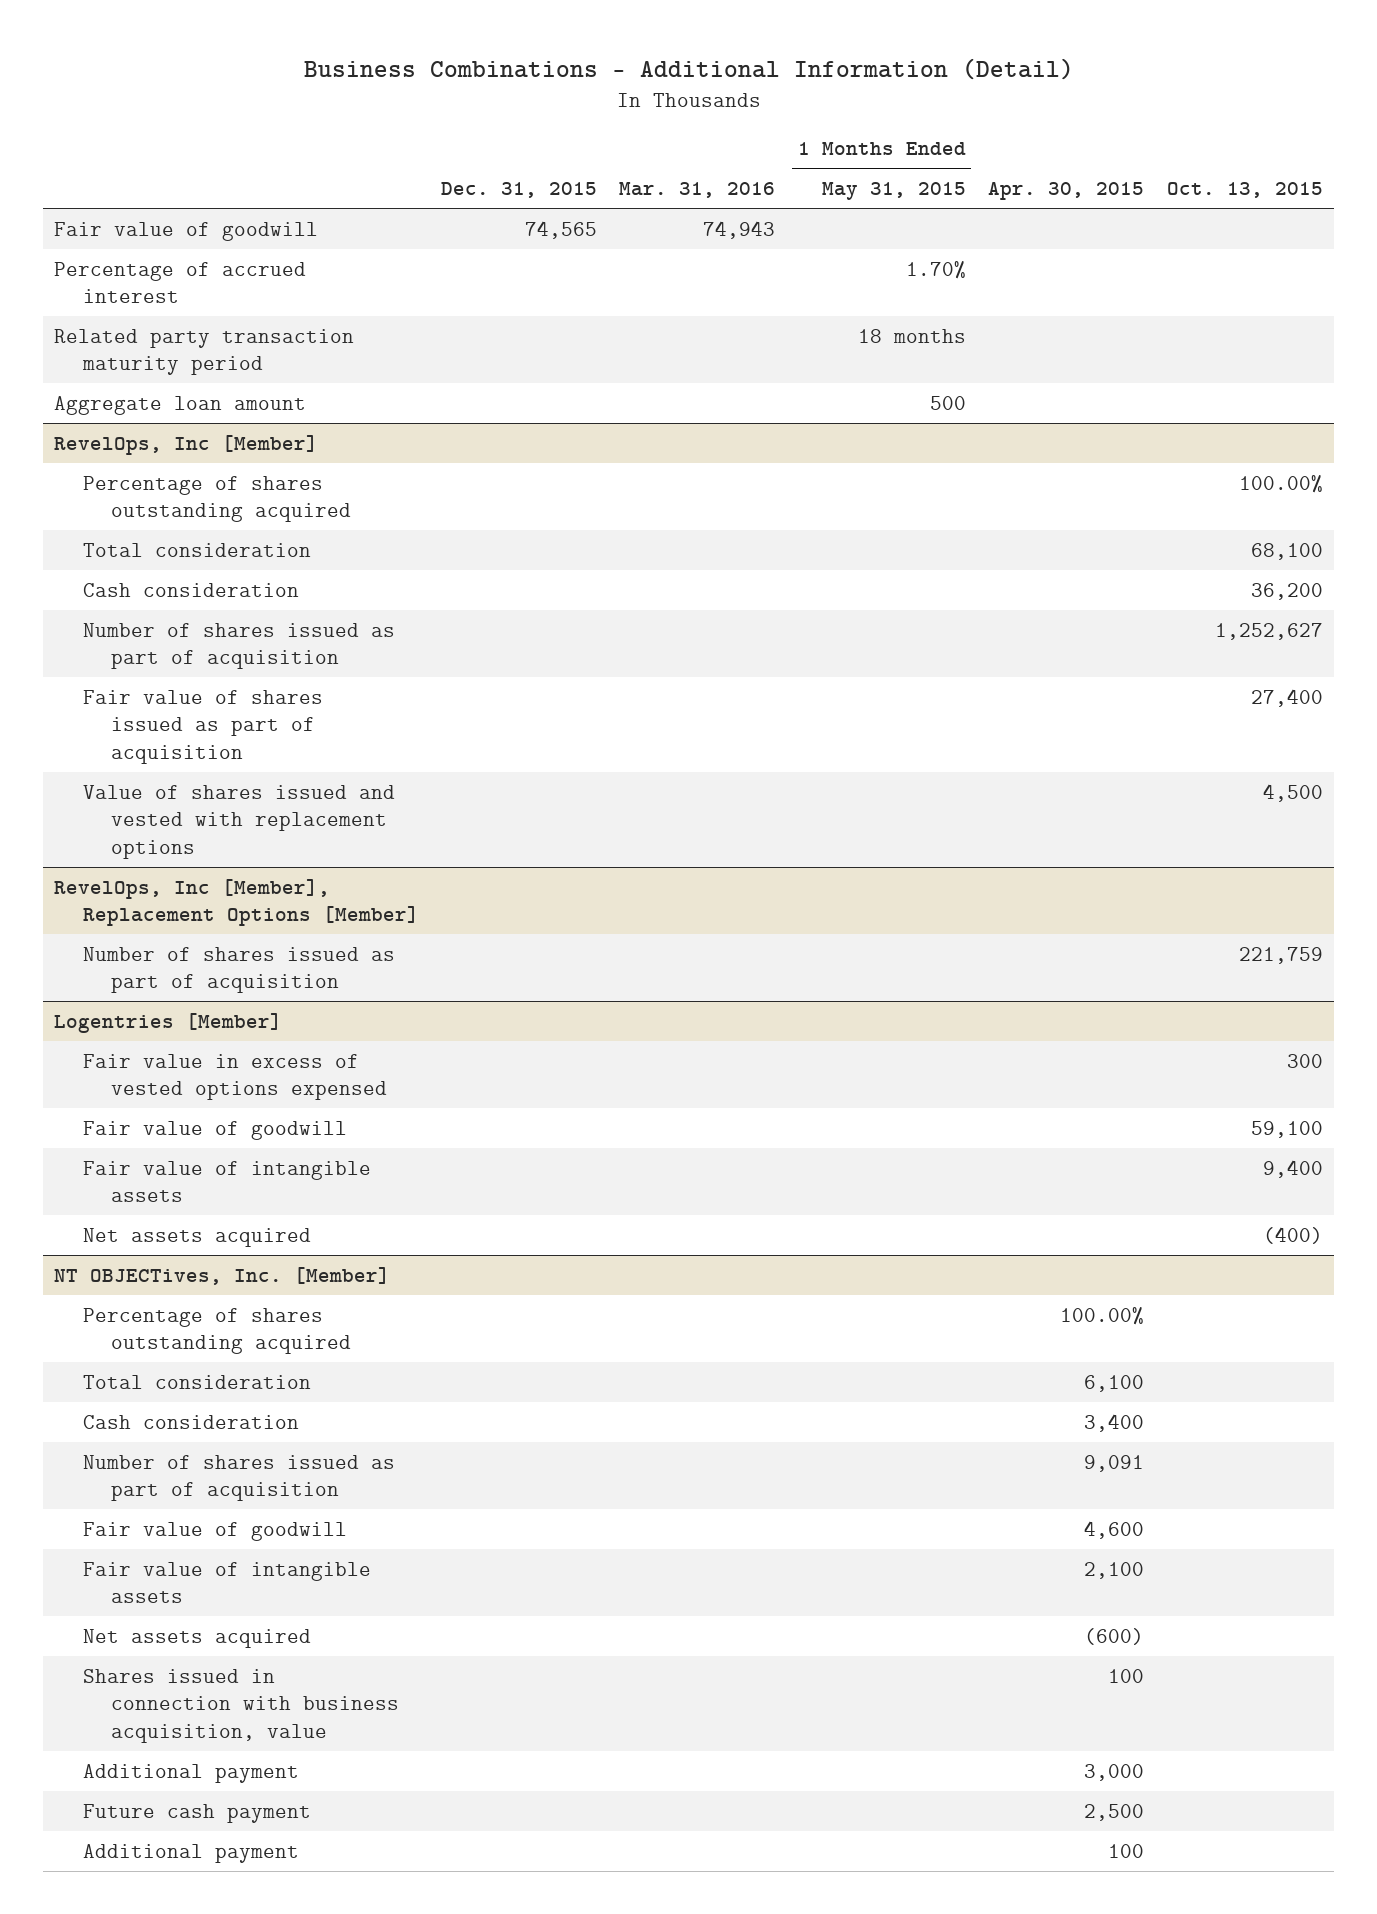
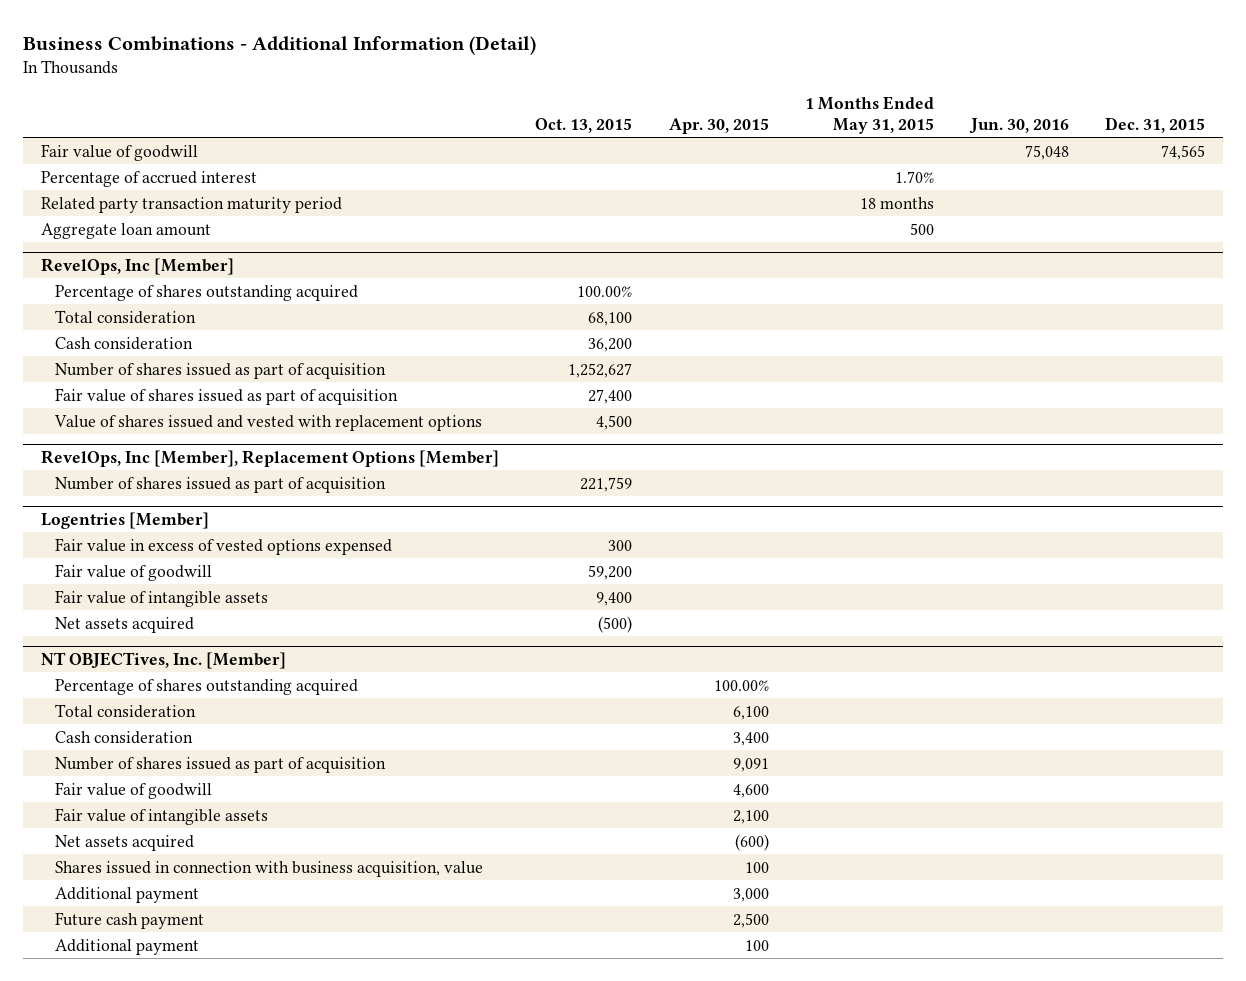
[619,182,776,199] Mar. 31, 2016 -> none
none -> [968,117,1069,134] Jun. 30, 2016
[1250,1120,1323,1138] 59,100 -> [588,564,633,580] 59,200
[1262,1226,1323,1244] (400) -> [598,615,633,633] (500)

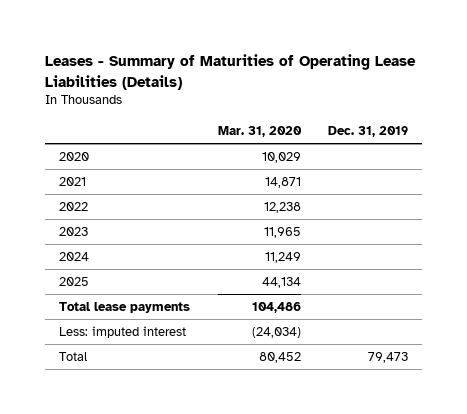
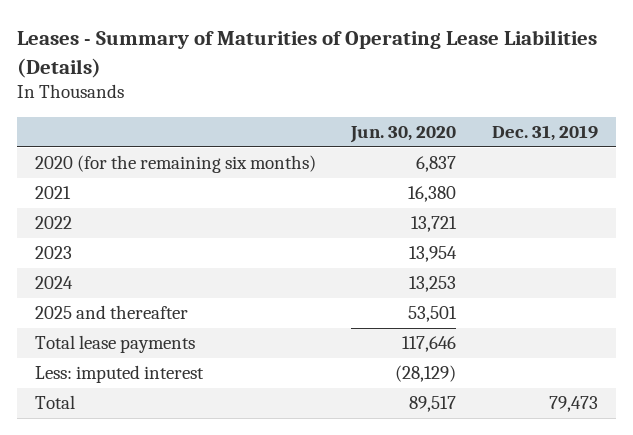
[217,125,302,137] Mar. 31, 2020 -> none
none -> [350,126,457,144] Jun. 30, 2020
[59,152,90,162] 2020 -> [34,155,316,174] 2020 (for the remaining six months)
[59,277,90,287] 2025 -> none
none -> [34,305,188,320] 2025 and thereafter

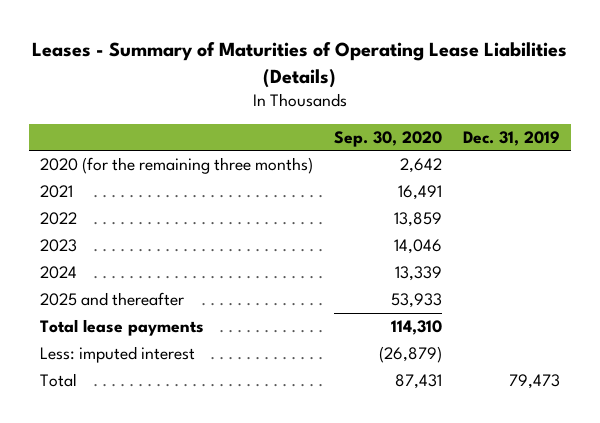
[350,126,457,144] Jun. 30, 2020 -> none
none -> [333,130,442,147] Sep. 30, 2020
[34,155,316,174] 2020 (for the remaining six months) -> [39,157,313,175] 2020 (for the remaining three months)

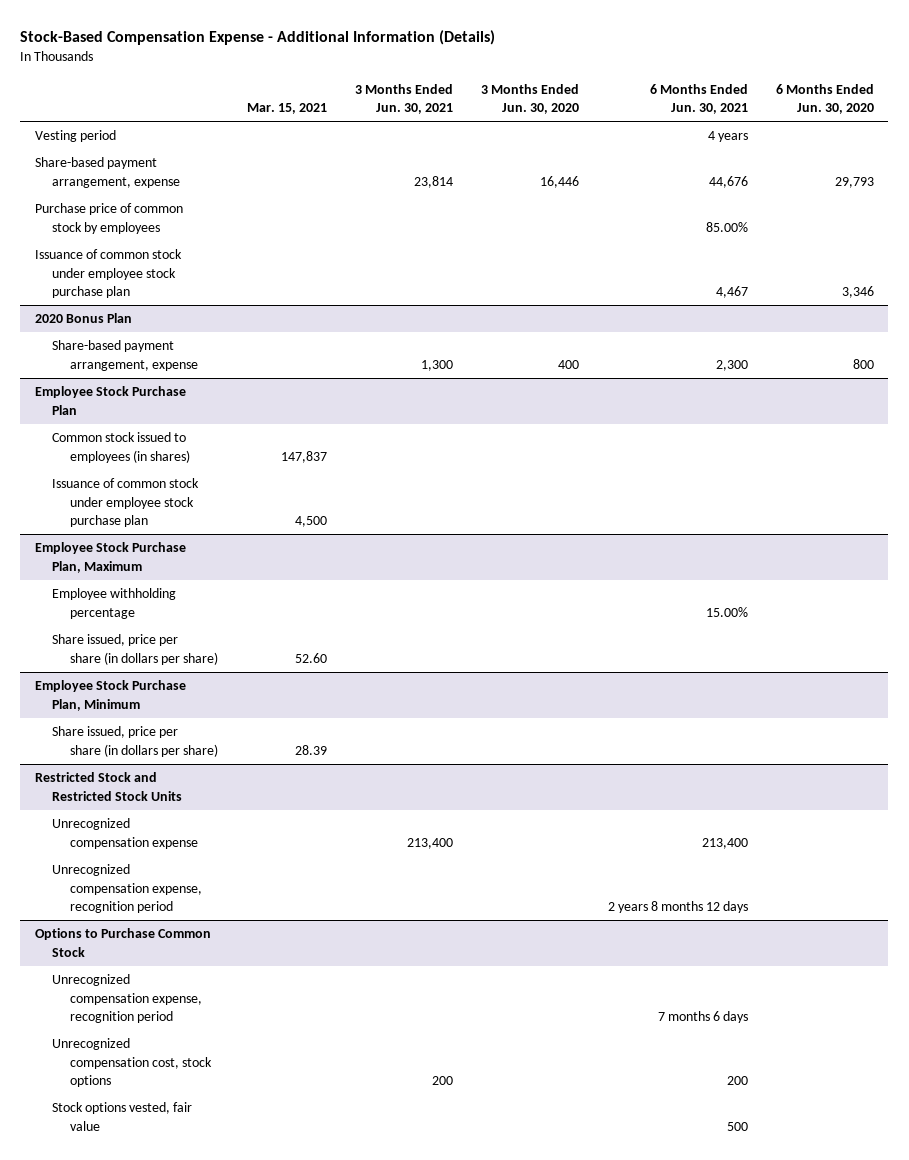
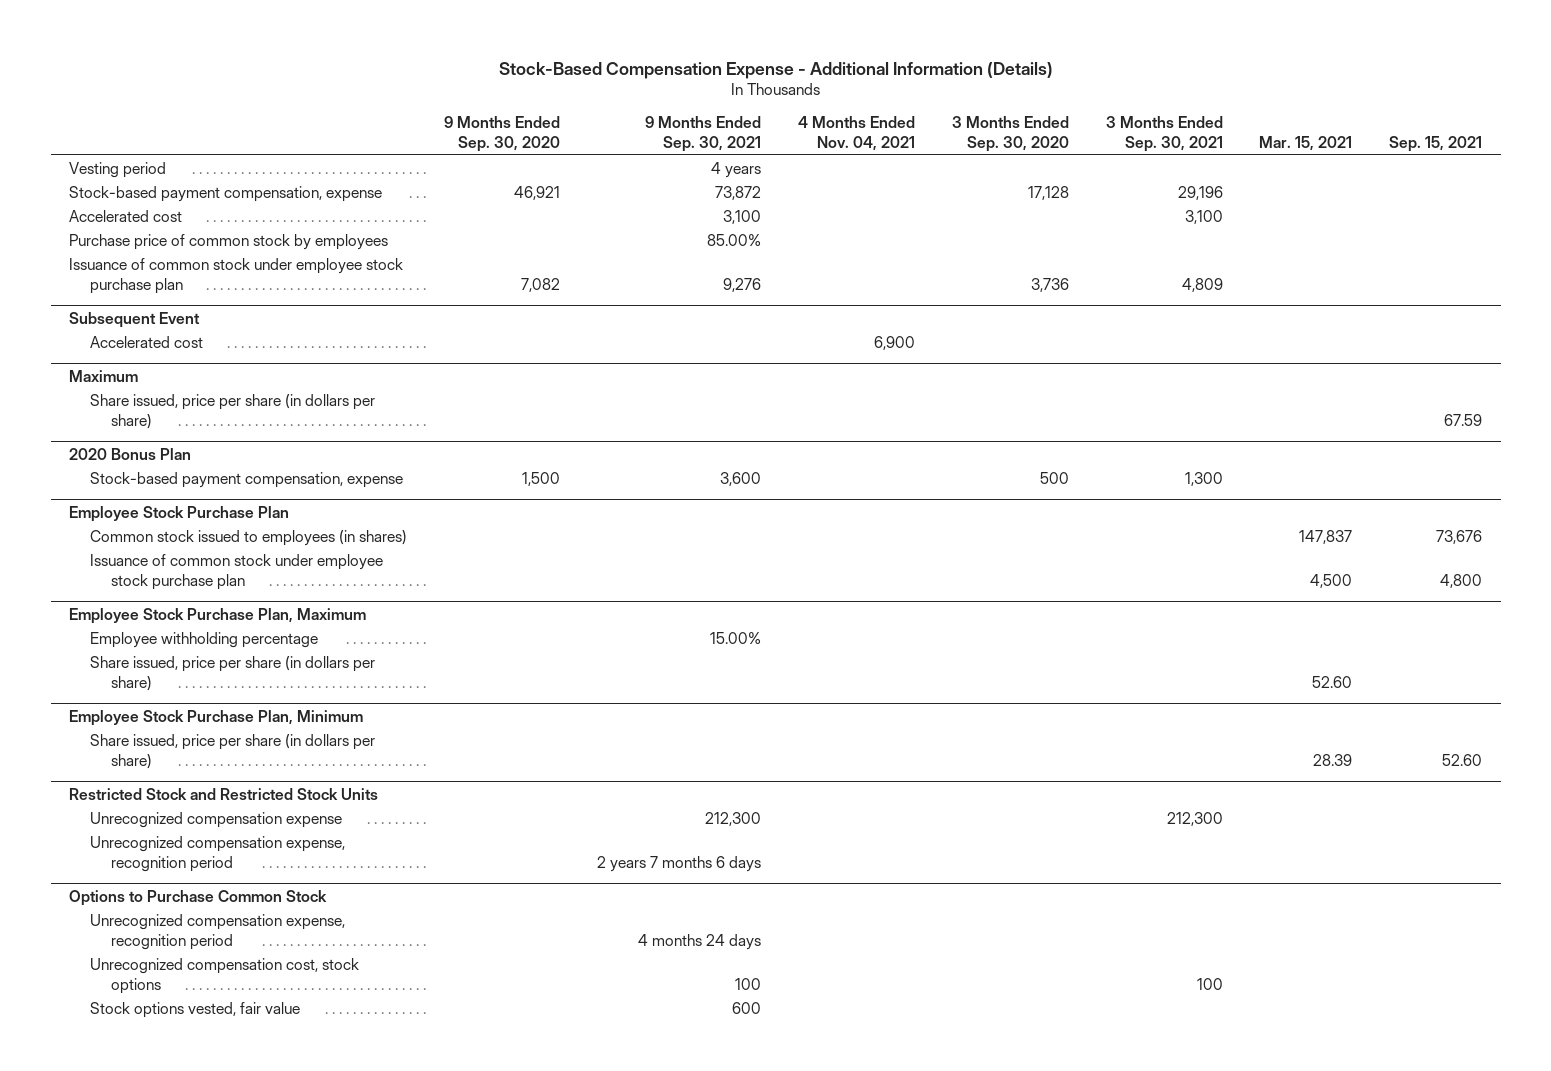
[354,83,453,115] 3 Months Ended Jun. 30, 2021 -> none
[481,83,580,115] 3 Months Ended Jun. 30, 2020 -> none
[649,83,748,115] 6 Months Ended Jun. 30, 2021 -> none
[776,83,875,115] 6 Months Ended Jun. 30, 2020 -> none
none -> [444,116,561,153] 9 Months Ended Sep. 30, 2020
none -> [644,116,761,153] 9 Months Ended Sep. 30, 2021
none -> [797,116,915,152] 4 Months Ended Nov. 04, 2021
none -> [951,116,1069,153] 3 Months Ended Sep. 30, 2020
none -> [1105,116,1223,153] 3 Months Ended Sep. 30, 2021
none -> [1389,136,1483,153] Sep. 15, 2021
[34,157,181,188] Share-based payment arrangement, expense -> [69,185,383,202] Stock-based payment compensation, expense
none -> [69,209,183,222] Accelerated cost
none -> [69,311,201,328] Subsequent Event
none -> [90,335,204,348] Accelerated cost
none -> [69,369,139,382] Maximum
none -> [90,393,376,429] Share issued, price per share (in dollars per share)
[52,340,199,371] Share-based payment arrangement, expense -> [90,471,404,488] Stock-based payment compensation, expense

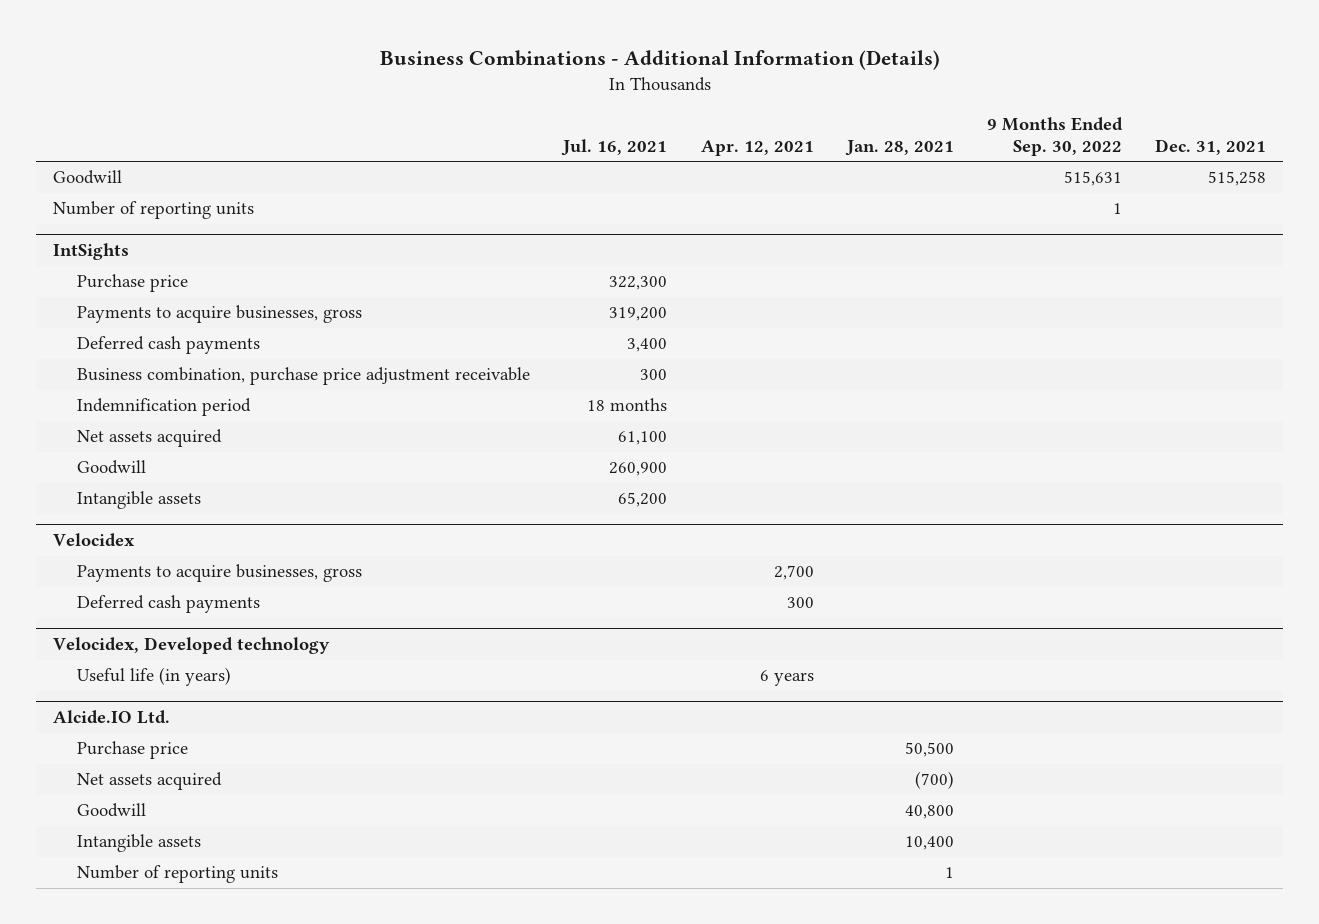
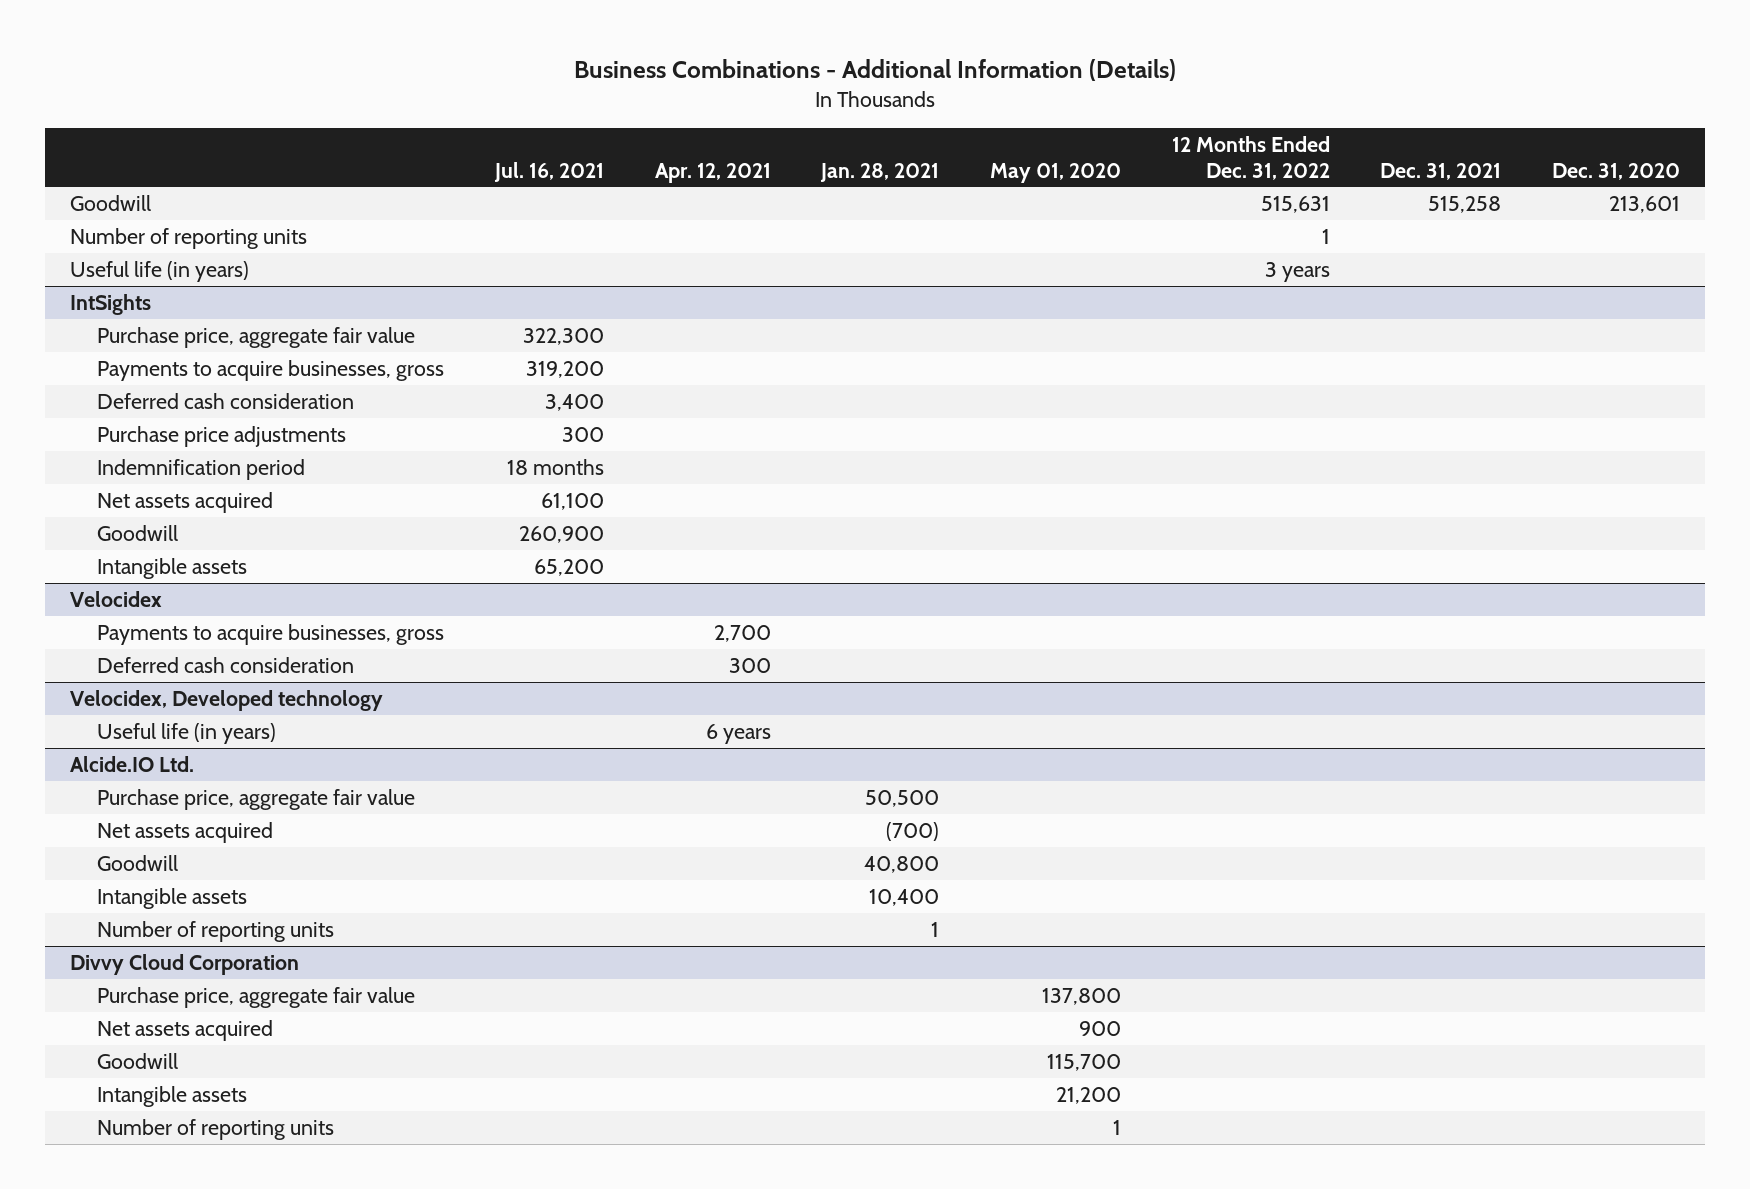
[986,116,1123,156] 9 Months Ended Sep. 30, 2022 -> none
none -> [989,162,1121,183] May 01, 2020
none -> [1171,136,1330,180] 12 Months Ended Dec. 31, 2022
none -> [1551,162,1680,180] Dec. 31, 2020
none -> [70,260,250,282] Useful life (in years)
[77,274,189,293] Purchase price -> [97,326,416,348] Purchase price, aggregate fair value
[77,336,261,355] Deferred cash payments -> [97,392,355,409] Deferred cash consideration
[77,367,531,386] Business combination, purchase price adjustment receivable -> [97,425,347,447] Purchase price adjustments
[77,595,261,614] Deferred cash payments -> [97,656,355,673] Deferred cash consideration
[77,741,189,760] Purchase price -> [97,788,416,810] Purchase price, aggregate fair value
none -> [70,953,300,975] Divvy Cloud Corporation
none -> [97,986,416,1008] Purchase price, aggregate fair value
none -> [97,1019,274,1041] Net assets acquired
none -> [97,1052,179,1069] Goodwill
none -> [97,1085,248,1107] Intangible assets
none -> [97,1118,335,1140] Number of reporting units

